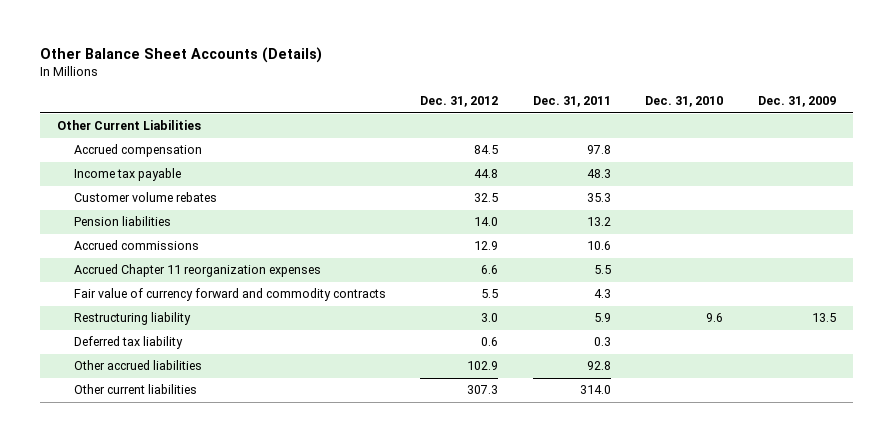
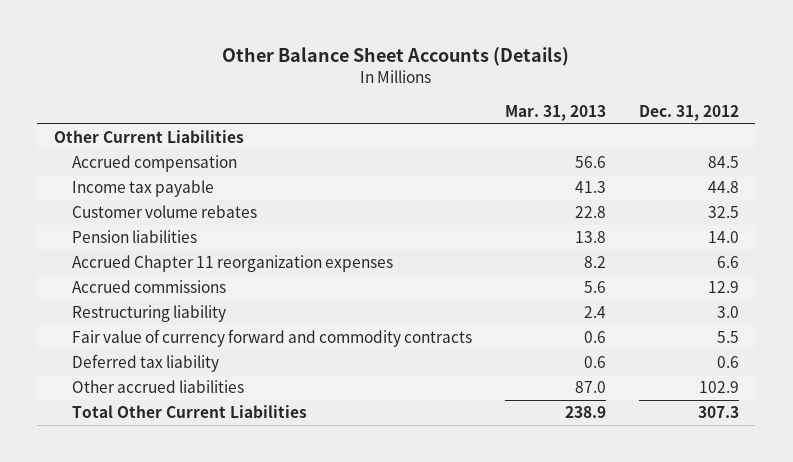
[532,95,611,107] Dec. 31, 2011 -> none
[645,95,724,107] Dec. 31, 2010 -> none
[757,95,836,107] Dec. 31, 2009 -> none
none -> [505,104,607,121] Mar. 31, 2013
[73,240,199,251] Accrued commissions -> [72,280,227,294] Accrued commissions
[73,288,386,302] Fair value of currency forward and commodity contracts -> [72,329,473,348] Fair value of currency forward and commodity contracts
[73,384,197,395] Other current liabilities -> [72,405,308,419] Total Other Current Liabilities

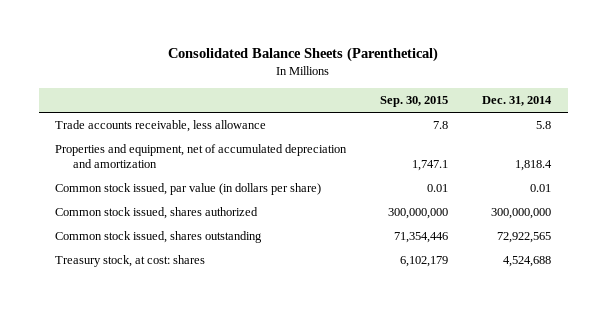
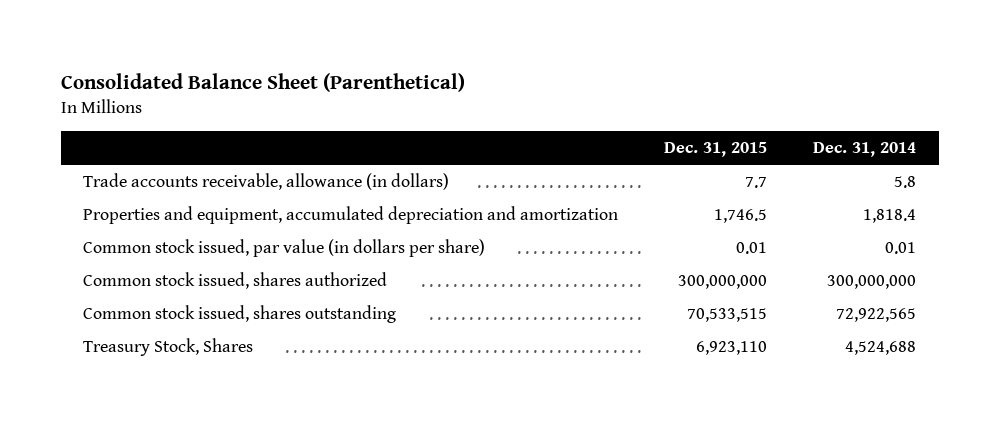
[168,47,439,63] Consolidated Balance Sheets (Parenthetical) -> [60,72,465,92] Consolidated Balance Sheet (Parenthetical)
[380,96,449,108] Sep. 30, 2015 -> none
none -> [664,142,768,158] Dec. 31, 2015
[55,120,267,133] Trade accounts receivable, less allowance -> [83,173,450,191] Trade accounts receivable, allowance (in dollars)
[55,144,348,168] Properties and equipment, net of accumulated depreciation and amortization -> [83,206,619,225] Properties and equipment, accumulated depreciation and amortization
[55,255,206,268] Treasury stock, at cost: shares -> [83,338,254,357] Treasury Stock, Shares

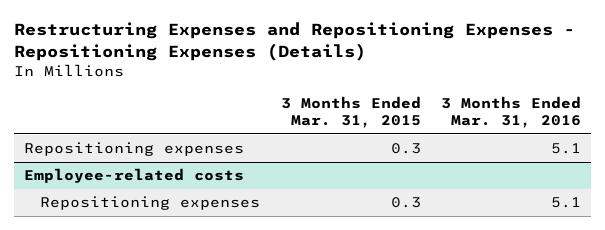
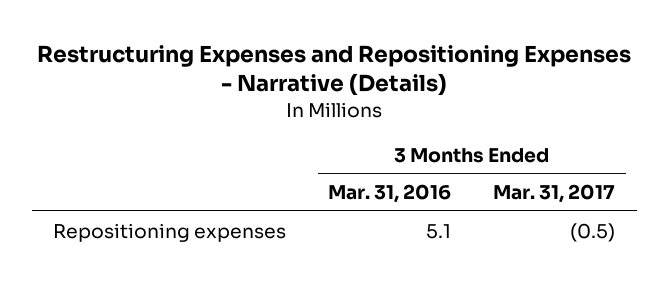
[13,22,575,62] Restructuring Expenses and Repositioning Expenses - Repositioning Expenses (Details) -> [37,44,632,97] Restructuring Expenses and Repositioning Expenses - Narrative (Details)
[280,96,421,129] 3 Months Ended Mar. 31, 2015 -> none
none -> [493,184,616,204] Mar. 31, 2017
[24,168,245,184] Employee-related costs -> none
[40,196,261,211] Repositioning expenses -> none

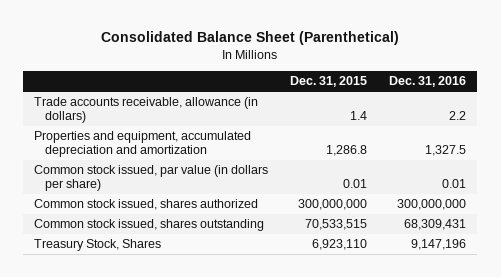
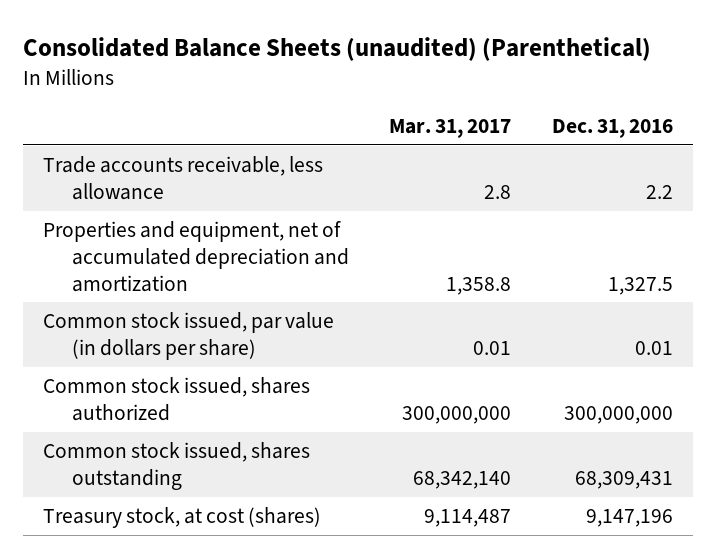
[101,31,400,46] Consolidated Balance Sheet (Parenthetical) -> [22,37,651,62] Consolidated Balance Sheets (unaudited) (Parenthetical)
[290,76,368,88] Dec. 31, 2015 -> none
none -> [389,118,512,138] Mar. 31, 2017
[34,97,259,124] Trade accounts receivable, allowance (in dollars) -> [43,155,324,200] Trade accounts receivable, less allowance
[34,131,252,158] Properties and equipment, accumulated depreciation and amortization -> [43,220,349,292] Properties and equipment, net of accumulated depreciation and amortization
[34,239,162,252] Treasury Stock, Shares -> [43,506,322,528] Treasury stock, at cost (shares)

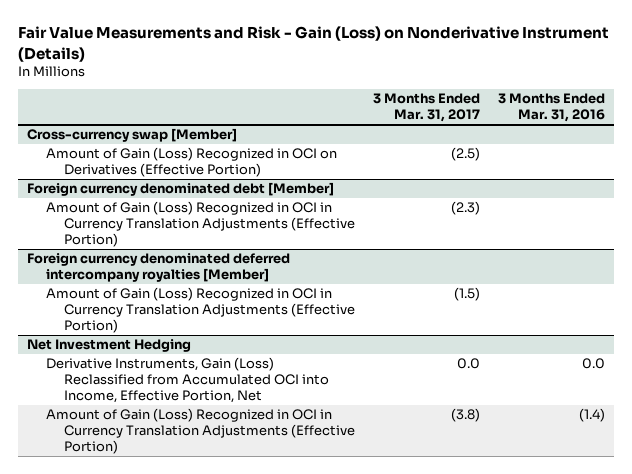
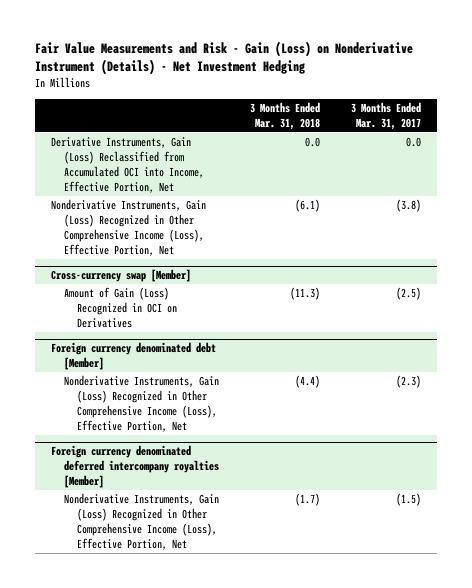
[18,26,610,62] Fair Value Measurements and Risk - Gain (Loss) on Nonderivative Instrument (Details) -> [35,41,414,76] Fair Value Measurements and Risk - Gain (Loss) on Nonderivative Instrument (Details) - Net Investment Hedging
[497,93,605,123] 3 Months Ended Mar. 31, 2016 -> none
none -> [250,102,321,130] 3 Months Ended Mar. 31, 2018
none -> [50,137,204,193] Derivative Instruments, Gain (Loss) Reclassified from Accumulated OCI into Income, Effective Portion, Net
none -> [50,199,206,256] Nonderivative Instruments, Gain (Loss) Recognized in Other Comprehensive Income (Loss), Effective Portion, Net
[45,147,337,178] Amount of Gain (Loss) Recognized in OCI on Derivatives (Effective Portion) -> [63,287,177,328] Amount of Gain (Loss) Recognized in OCI on Derivatives
[45,201,356,247] Amount of Gain (Loss) Recognized in OCI in Currency Translation Adjustments (Effective Portion) -> [63,375,219,432] Nonderivative Instruments, Gain (Loss) Recognized in Other Comprehensive Income (Loss), Effective Portion, Net
[27,339,192,353] Net Investment Hedging -> none
[45,357,330,403] Derivative Instruments, Gain (Loss) Reclassified from Accumulated OCI into Income, Effective Portion, Net -> none
[45,408,356,454] Amount of Gain (Loss) Recognized in OCI in Currency Translation Adjustments (Effective Portion) -> none
[45,287,356,333] Amount of Gain (Loss) Recognized in OCI in Currency Translation Adjustments (Effective Portion) -> [63,493,219,550] Nonderivative Instruments, Gain (Loss) Recognized in Other Comprehensive Income (Loss), Effective Portion, Net

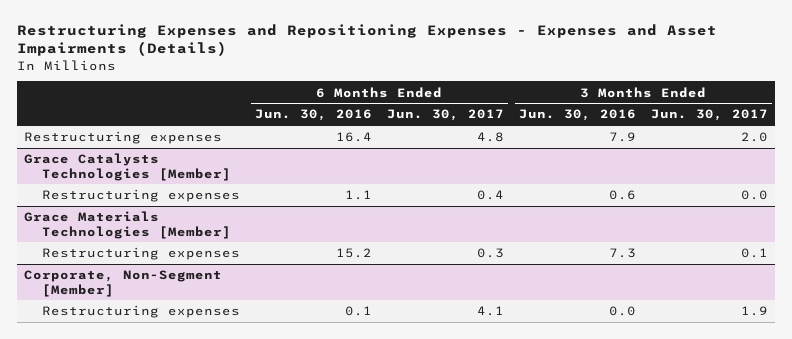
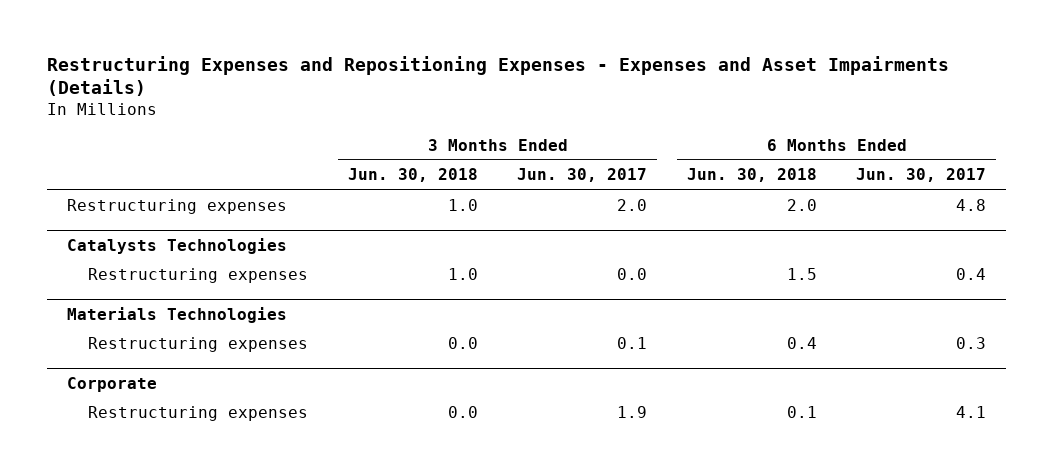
[254,109,372,122] Jun. 30, 2016 -> none
[518,109,636,122] Jun. 30, 2016 -> none
none -> [347,168,478,183] Jun. 30, 2018
none -> [686,168,817,183] Jun. 30, 2018
[24,153,231,181] Grace Catalysts Technologies [Member] -> [66,237,287,254] Catalysts Technologies
[24,211,231,239] Grace Materials Technologies [Member] -> [66,306,287,323] Materials Technologies
[24,270,223,297] Corporate, Non-Segment [Member] -> [66,376,157,392] Corporate

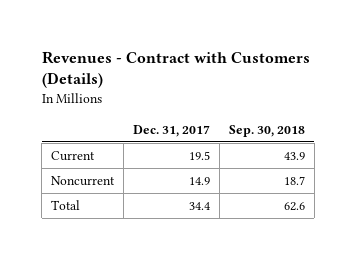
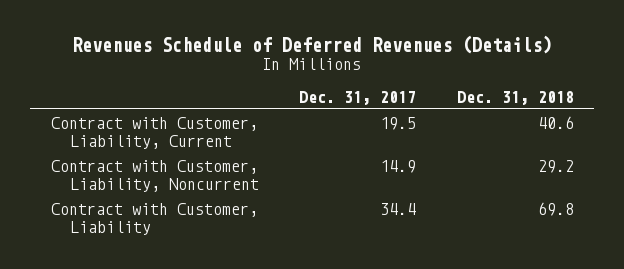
[41,51,310,89] Revenues - Contract with Customers (Details) -> [72,34,553,54] Revenues Schedule of Deferred Revenues (Details)
[229,124,306,137] Sep. 30, 2018 -> none
none -> [456,90,574,105] Dec. 31, 2018
[51,150,96,161] Current -> [50,116,258,149] Contract with Customer, Liability, Current
[51,175,116,186] Noncurrent -> [50,159,259,192] Contract with Customer, Liability, Noncurrent
[51,199,81,210] Total -> [50,202,258,235] Contract with Customer, Liability

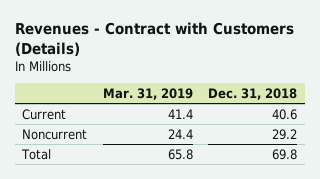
[72,34,553,54] Revenues Schedule of Deferred Revenues (Details) -> [14,22,294,56] Revenues - Contract with Customers (Details)
[299,90,417,105] Dec. 31, 2017 -> none
none -> [102,88,193,101] Mar. 31, 2019
[50,116,258,149] Contract with Customer, Liability, Current -> [22,108,67,120] Current
[50,159,259,192] Contract with Customer, Liability, Noncurrent -> [22,128,88,140] Noncurrent
[50,202,258,235] Contract with Customer, Liability -> [21,148,52,160] Total

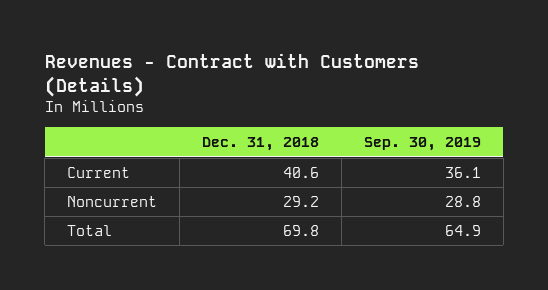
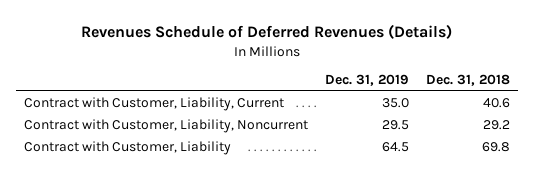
[44,53,419,97] Revenues - Contract with Customers (Details) -> [80,23,452,39] Revenues Schedule of Deferred Revenues (Details)
[363,137,481,152] Sep. 30, 2019 -> none
none -> [324,74,409,87] Dec. 31, 2019
[67,167,131,179] Current -> [24,97,285,112] Contract with Customer, Liability, Current
[67,196,158,208] Noncurrent -> [24,119,309,134] Contract with Customer, Liability, Noncurrent
[67,225,113,237] Total -> [24,141,232,156] Contract with Customer, Liability

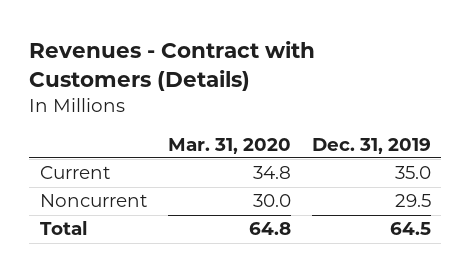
[80,23,452,39] Revenues Schedule of Deferred Revenues (Details) -> [29,40,316,91] Revenues - Contract with Customers (Details)
[425,74,510,87] Dec. 31, 2018 -> none
none -> [168,137,292,154] Mar. 31, 2020
[24,97,285,112] Contract with Customer, Liability, Current -> [39,166,111,180] Current
[24,119,309,134] Contract with Customer, Liability, Noncurrent -> [39,194,148,208] Noncurrent
[24,141,232,156] Contract with Customer, Liability -> [39,221,88,236] Total

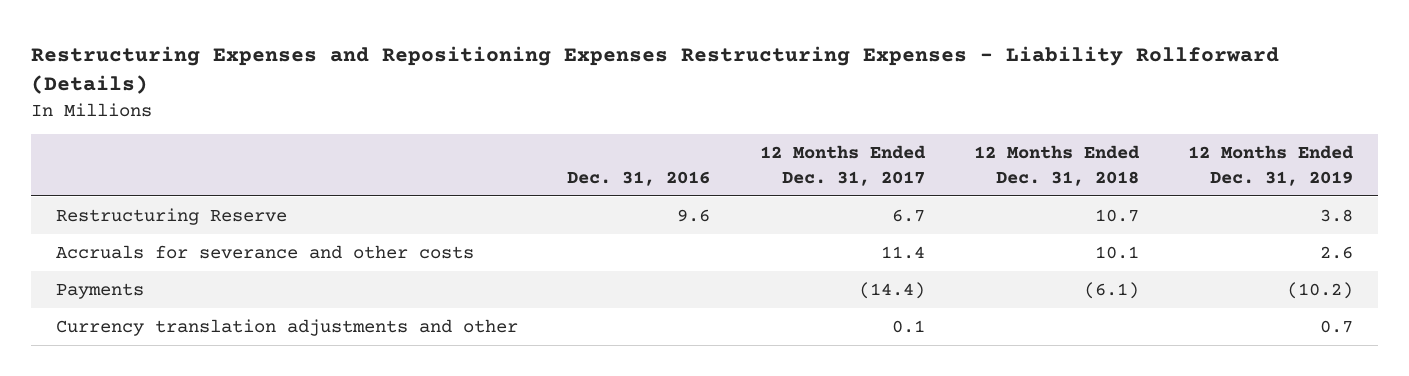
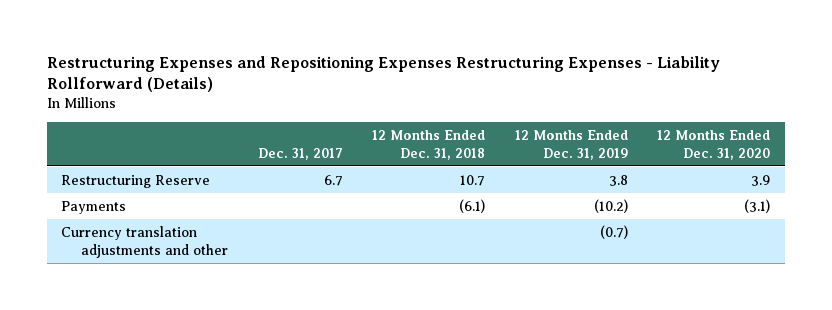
[567,170,711,186] Dec. 31, 2016 -> none
[759,145,926,186] 12 Months Ended Dec. 31, 2017 -> none
none -> [257,147,343,160] Dec. 31, 2017
none -> [657,129,771,160] 12 Months Ended Dec. 31, 2020
[56,245,475,260] Accruals for severance and other costs -> none
[1320,320,1354,334] 0.7 -> [599,224,628,239] (0.7)

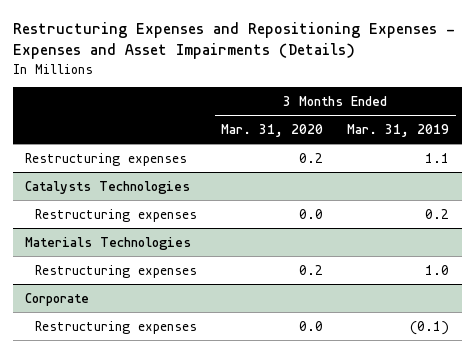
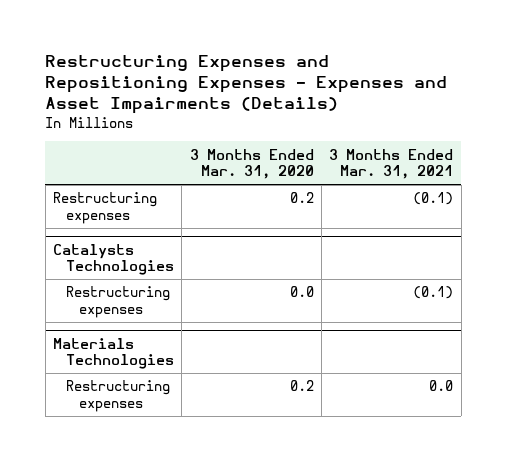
[347,124,450,138] Mar. 31, 2019 -> none
none -> [329,148,454,180] 3 Months Ended Mar. 31, 2021
[24,292,89,306] Corporate -> none
[35,320,198,334] Restructuring expenses -> none

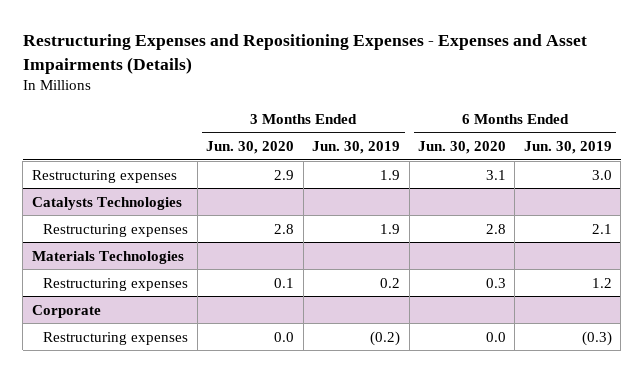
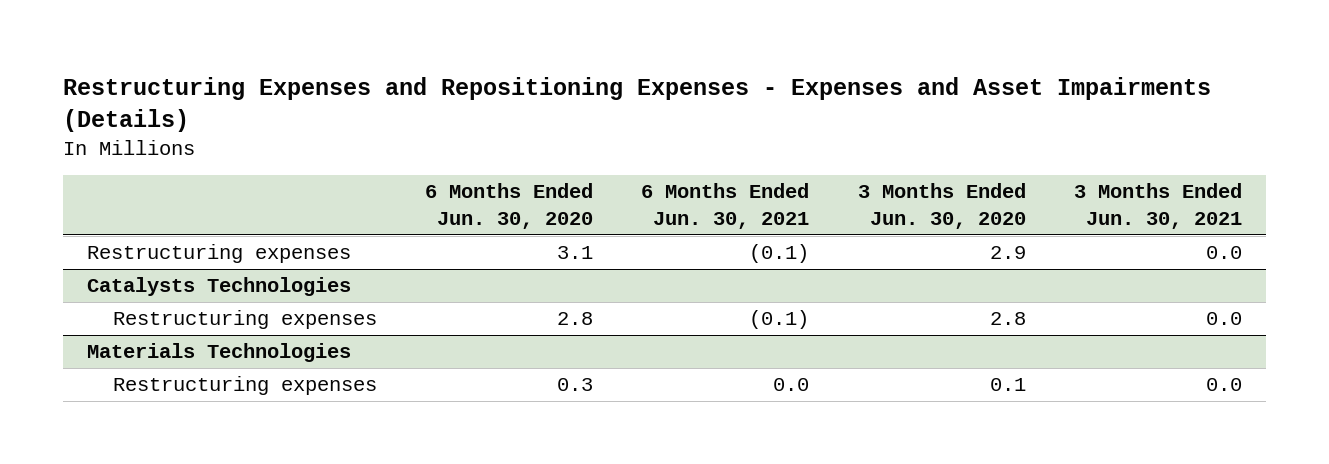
[312,141,401,155] Jun. 30, 2019 -> none
[523,141,612,155] Jun. 30, 2019 -> none
none -> [641,183,810,230] 6 Months Ended Jun. 30, 2021
none -> [1073,183,1242,230] 3 Months Ended Jun. 30, 2021
[31,304,101,318] Corporate -> none
[43,331,189,345] Restructuring expenses -> none

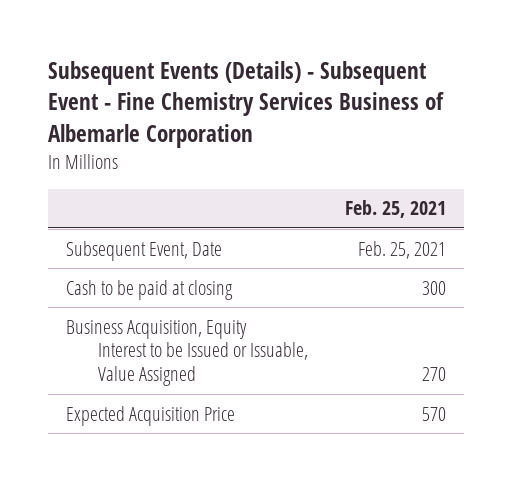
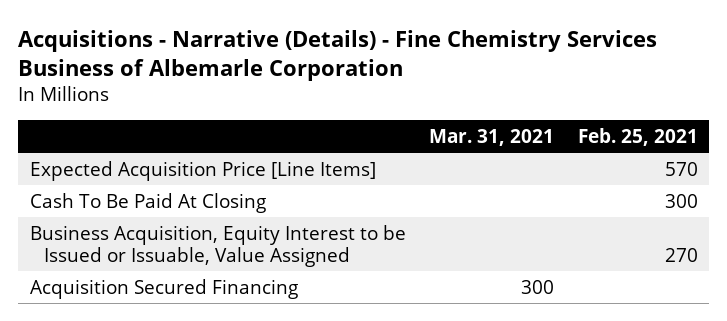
[47,60,444,148] Subsequent Events (Details) - Subsequent Event - Fine Chemistry Services Business of Albemarle Corporation -> [18,30,658,82] Acquisitions - Narrative (Details) - Fine Chemistry Services Business of Albemarle Corporation
none -> [429,128,555,146] Mar. 31, 2021
[66,240,223,261] Subsequent Event, Date -> none
none -> [29,160,376,181] Expected Acquisition Price [Line Items]
[66,279,234,300] Cash to be paid at closing -> [29,192,266,213] Cash To Be Paid At Closing
[66,405,236,426] Expected Acquisition Price -> none
none -> [29,278,298,299] Acquisition Secured Financing

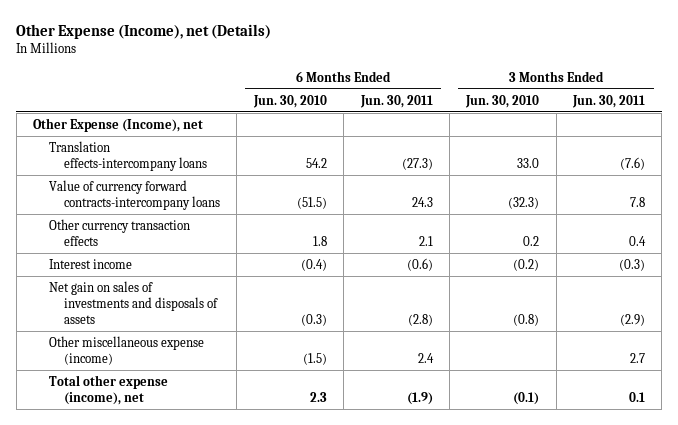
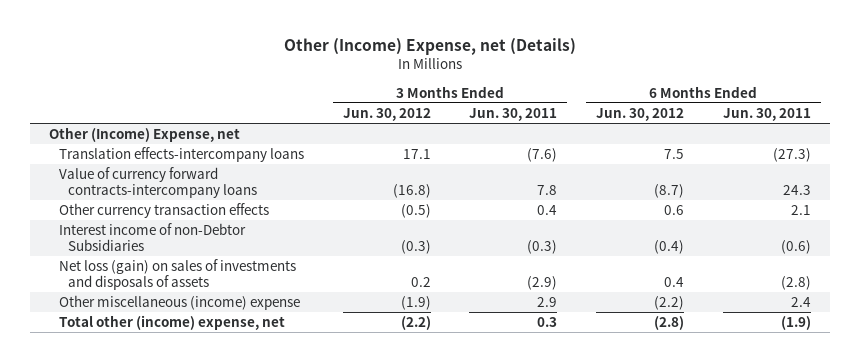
[16,24,272,40] Other Expense (Income), net (Details) -> [283,37,576,55] Other (Income) Expense, net (Details)
[252,94,327,108] Jun. 30, 2010 -> none
[465,94,540,108] Jun. 30, 2010 -> none
none -> [342,108,431,122] Jun. 30, 2012
none -> [596,108,685,122] Jun. 30, 2012
[33,117,204,132] Other Expense (Income), net -> [49,127,241,143] Other (Income) Expense, net
[48,258,132,269] Interest income -> [58,223,246,251] Interest income of non-Debtor Subsidiaries
[48,280,219,325] Net gain on sales of investments and disposals of assets -> [58,259,296,290] Net loss (gain) on sales of investments and disposals of assets
[48,335,204,366] Other miscellaneous expense (income) -> [58,295,300,311] Other miscellaneous (income) expense
[630,353,646,364] 2.7 -> [537,297,558,308] 2.9
[48,374,168,406] Total other expense (income), net -> [58,315,285,331] Total other (income) expense, net
[629,392,646,403] 0.1 -> [537,317,558,328] 0.3

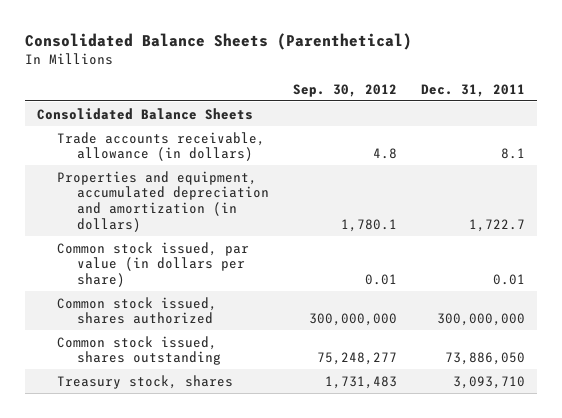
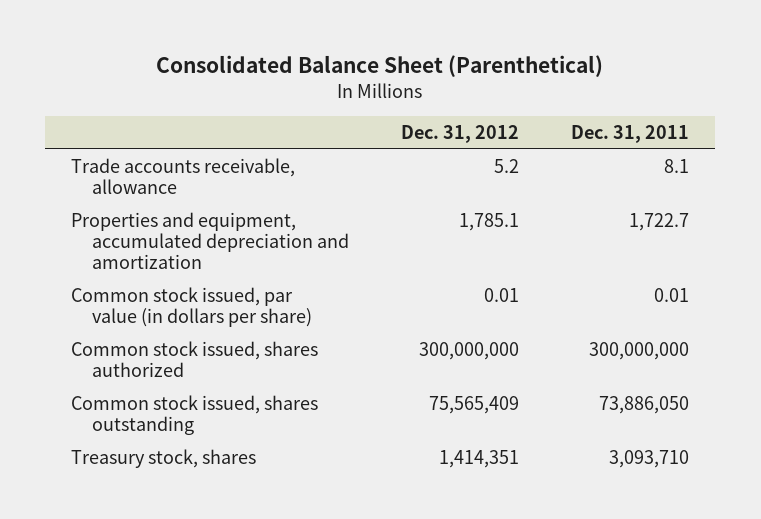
[25,32,413,50] Consolidated Balance Sheets (Parenthetical) -> [156,55,604,78] Consolidated Balance Sheet (Parenthetical)
[293,83,398,97] Sep. 30, 2012 -> none
none -> [401,124,520,143] Dec. 31, 2012
[37,107,254,120] Consolidated Balance Sheets -> none
[57,131,266,162] Trade accounts receivable, allowance (in dollars) -> [71,158,296,194] Trade accounts receivable, allowance
[57,170,270,232] Properties and equipment, accumulated depreciation and amortization (in dollars) -> [71,212,349,269] Properties and equipment, accumulated depreciation and amortization

